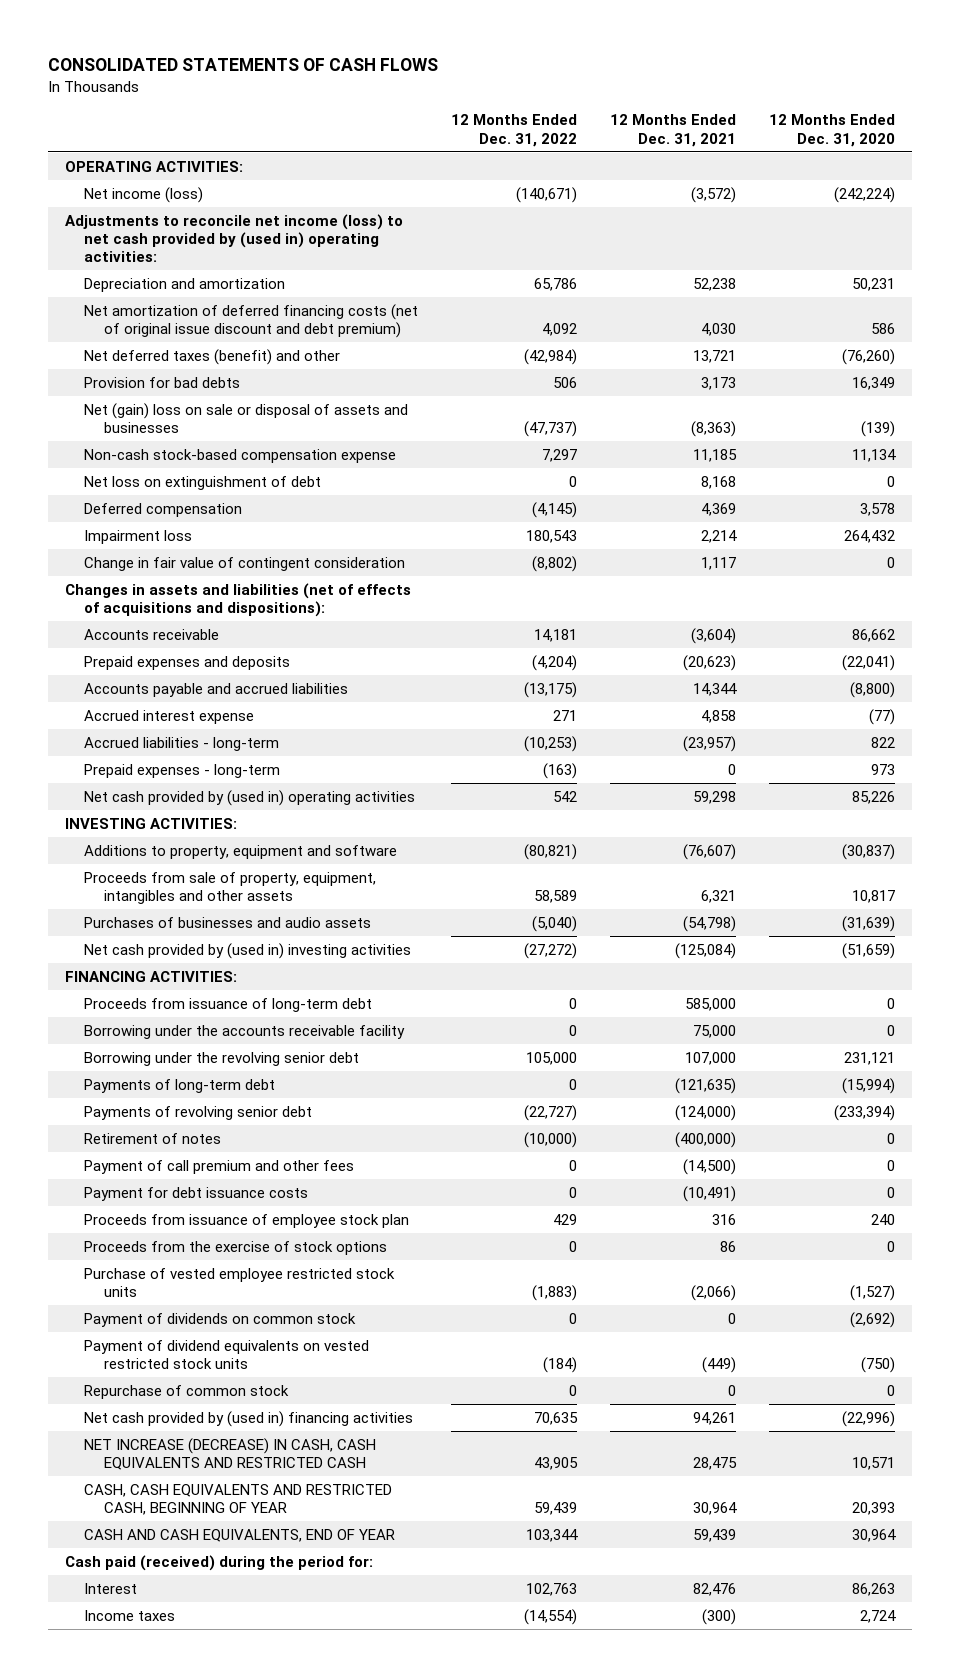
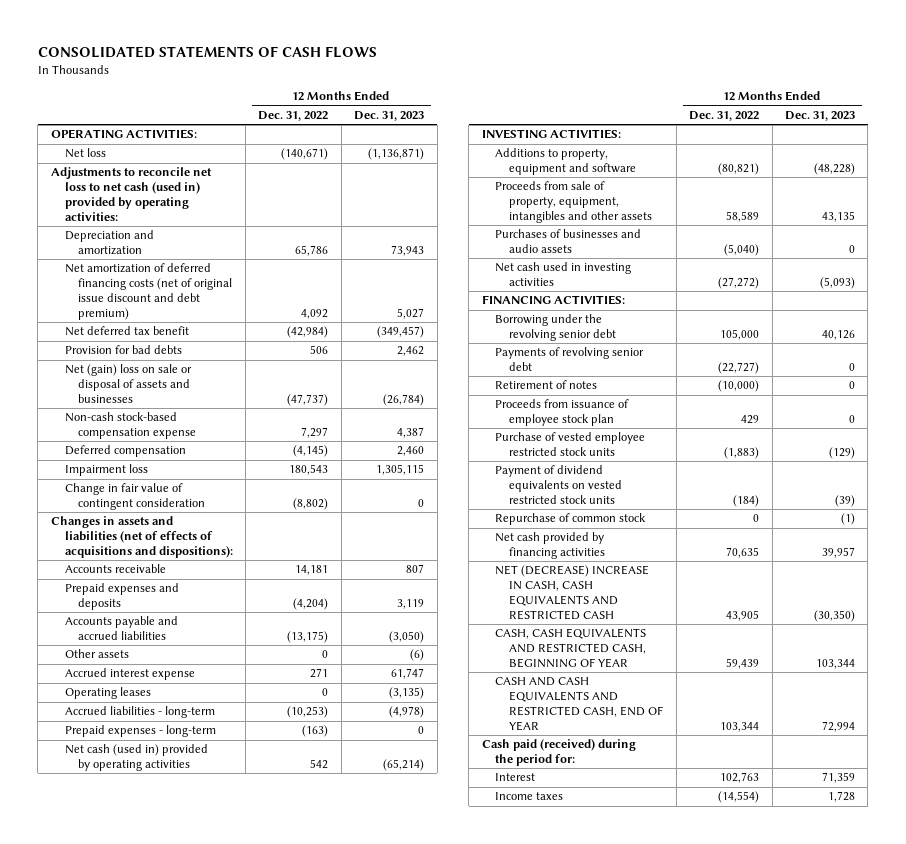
[610,114,737,147] 12 Months Ended Dec. 31, 2021 -> none
[769,114,896,147] 12 Months Ended Dec. 31, 2020 -> none
none -> [354,110,425,121] Dec. 31, 2023
[84,186,204,203] Net income (loss) -> [64,148,106,159] Net loss
[64,213,403,262] Adjustments to reconcile net income (loss) to net cash provided by (used in) operating activities: -> [50,167,212,222] Adjustments to reconcile net loss to net cash (used in) provided by operating activities:
[84,348,341,365] Net deferred taxes (benefit) and other -> [64,326,189,337] Net deferred tax benefit
[84,475,322,490] Net loss on extinguishment of debt -> none
none -> [64,649,129,659] Other assets
none -> [64,687,151,700] Operating leases
[84,789,416,806] Net cash provided by (used in) operating activities -> [64,744,208,772] Net cash (used in) provided by operating activities
[84,942,412,959] Net cash provided by (used in) investing activities -> [495,262,632,287] Net cash used in investing activities
[84,997,373,1012] Proceeds from issuance of long-term debt -> none
[84,1024,406,1039] Borrowing under the accounts receivable facility -> none
[84,1078,276,1093] Payments of long-term debt -> none
[84,1159,355,1174] Payment of call premium and other fees -> none
[84,1186,309,1201] Payment for debt issuance costs -> none
[84,1240,388,1255] Proceeds from the exercise of stock options -> none
[84,1312,357,1327] Payment of dividends on common stock -> none
[84,1410,414,1427] Net cash provided by (used in) financing activities -> [495,532,605,560] Net cash provided by financing activities
[84,1437,377,1470] NET INCREASE (DECREASE) IN CASH, CASH EQUIVALENTS AND RESTRICTED CASH -> [495,565,650,621] NET (DECREASE) INCREASE IN CASH, CASH EQUIVALENTS AND RESTRICTED CASH
[84,1528,396,1542] CASH AND CASH EQUIVALENTS, END OF YEAR -> [495,677,663,732] CASH AND CASH EQUIVALENTS AND RESTRICTED CASH, END OF YEAR

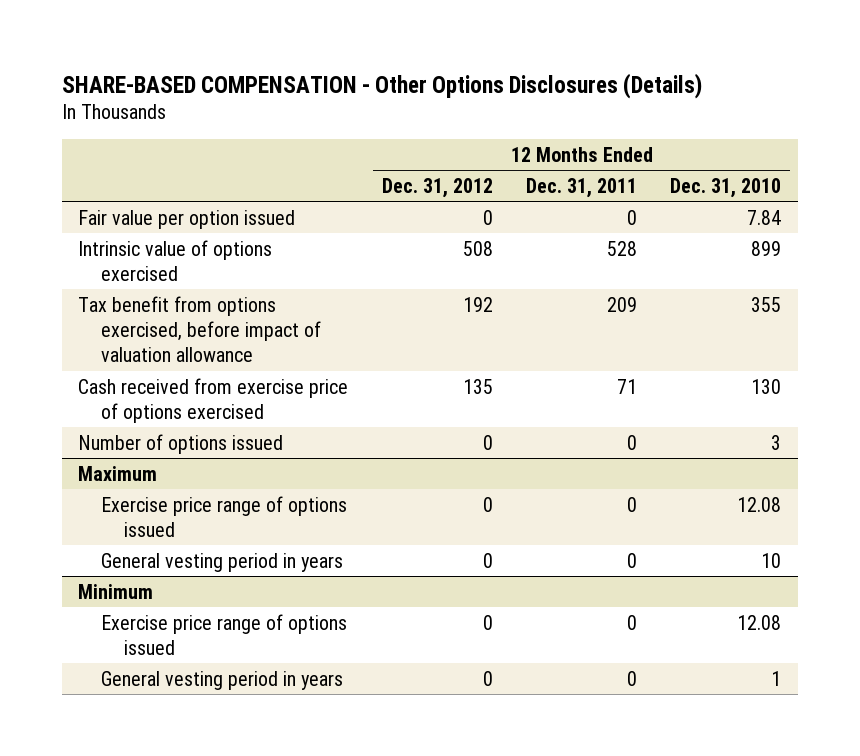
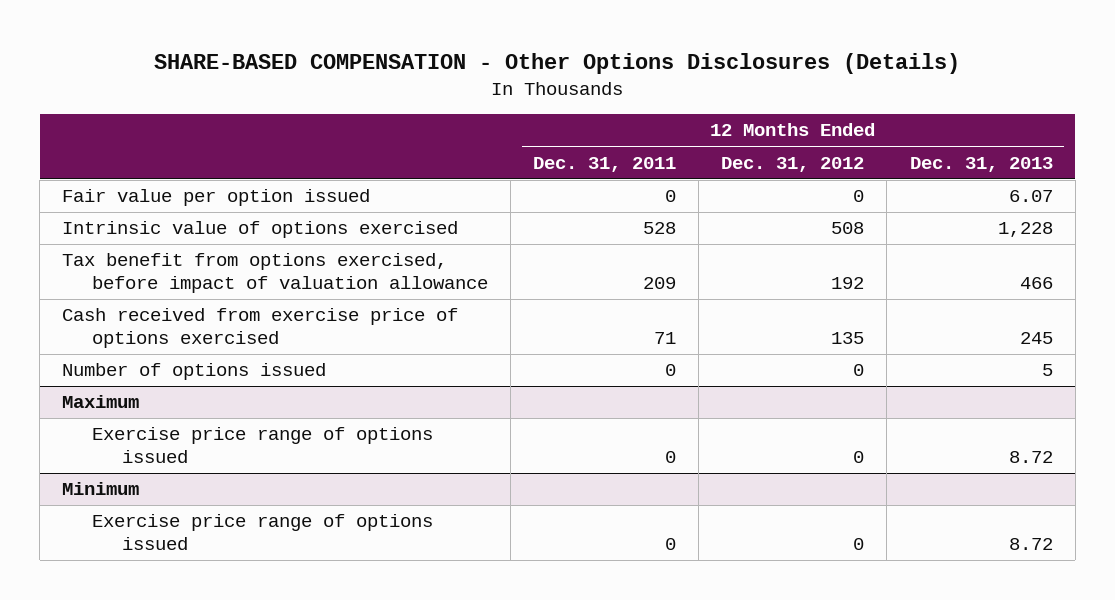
[670,177,782,198] Dec. 31, 2010 -> none
none -> [909,156,1053,172] Dec. 31, 2013
[101,552,344,572] General vesting period in years -> none
[101,670,344,690] General vesting period in years -> none

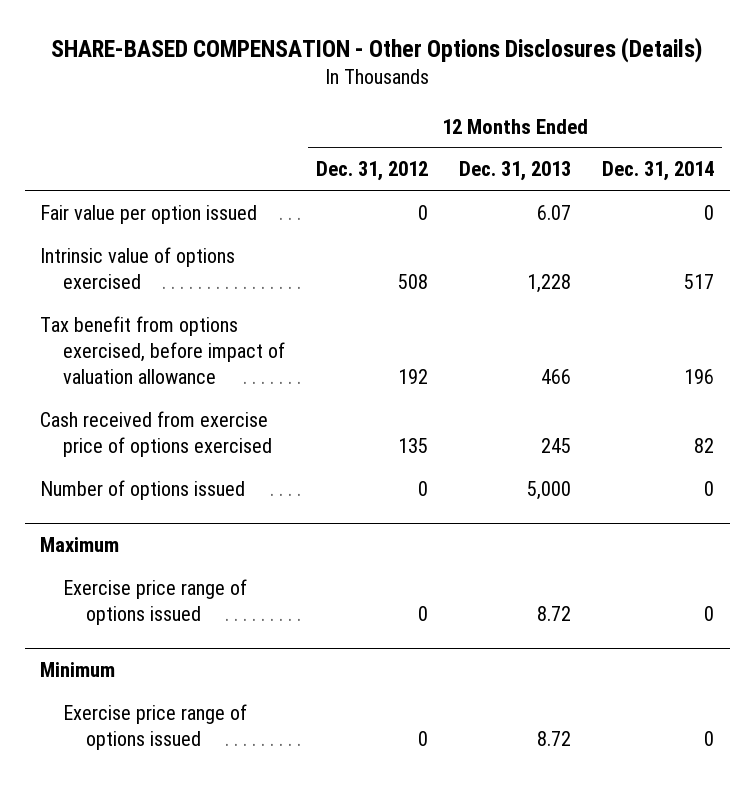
[533,156,677,172] Dec. 31, 2011 -> none
none -> [602,161,715,182] Dec. 31, 2014
[1041,364,1053,377] 5 -> [527,480,572,500] 5,000

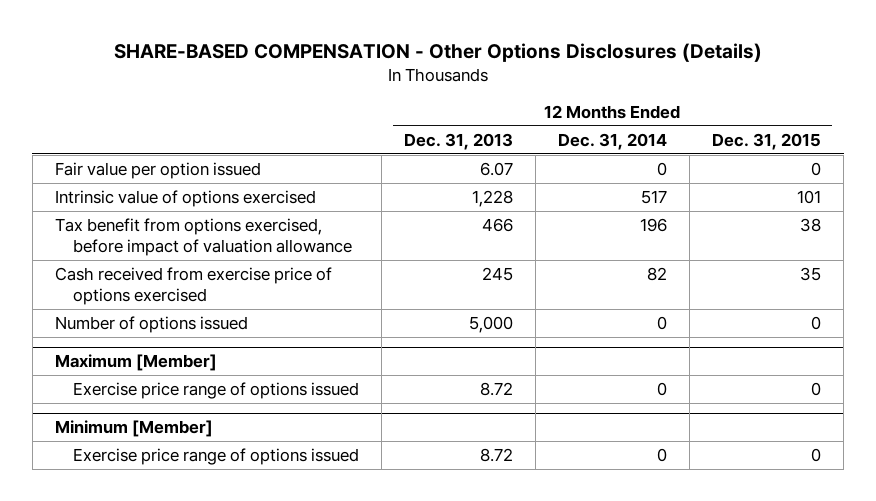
[316,161,429,182] Dec. 31, 2012 -> none
none -> [712,132,822,150] Dec. 31, 2015
[40,536,120,552] Maximum -> [54,354,217,372] Maximum [Member]
[40,661,116,677] Minimum -> [54,420,213,438] Minimum [Member]

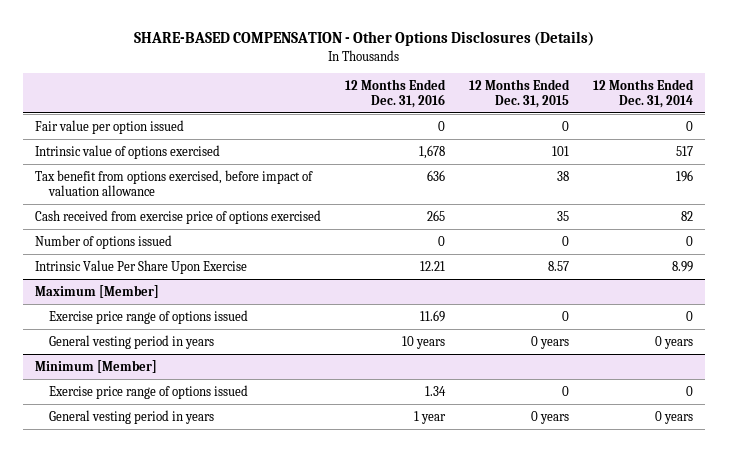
[403,132,513,150] Dec. 31, 2013 -> none
none -> [345,79,447,108] 12 Months Ended Dec. 31, 2016
none -> [35,259,248,274] Intrinsic Value Per Share Upon Exercise
none -> [48,334,214,349] General vesting period in years
none -> [48,409,214,424] General vesting period in years

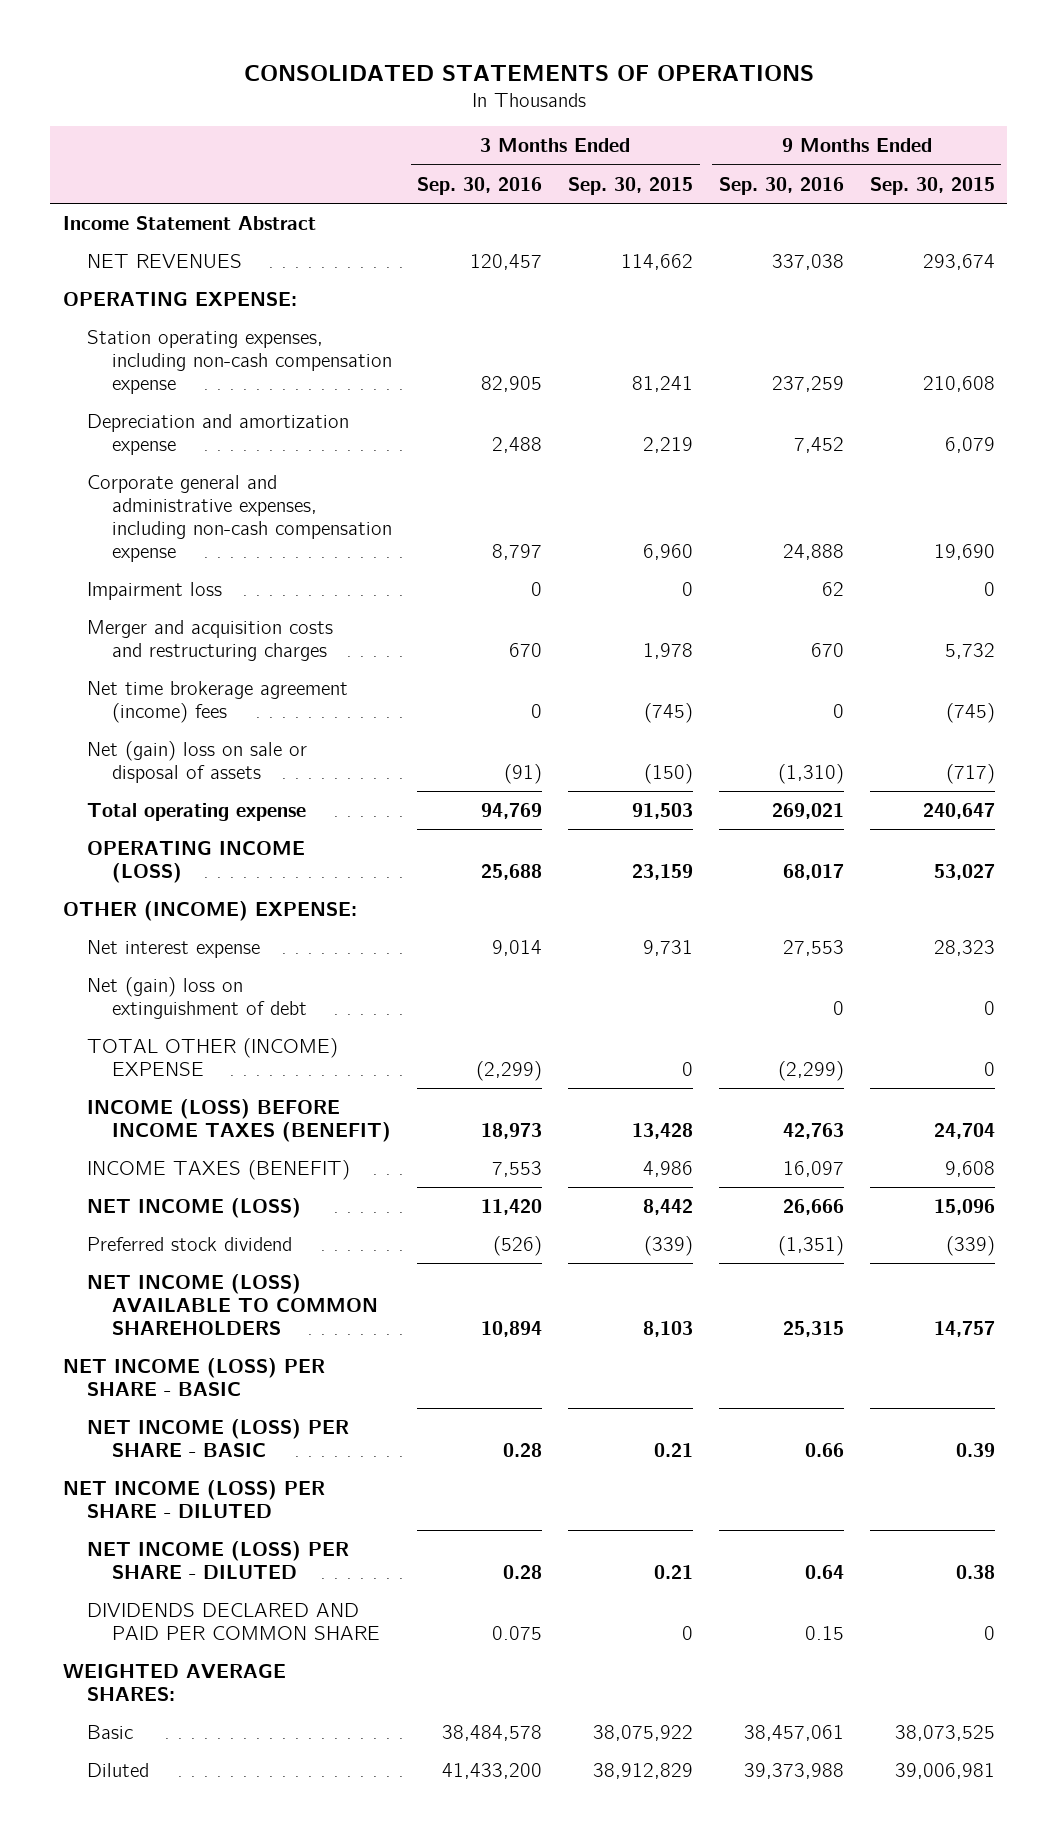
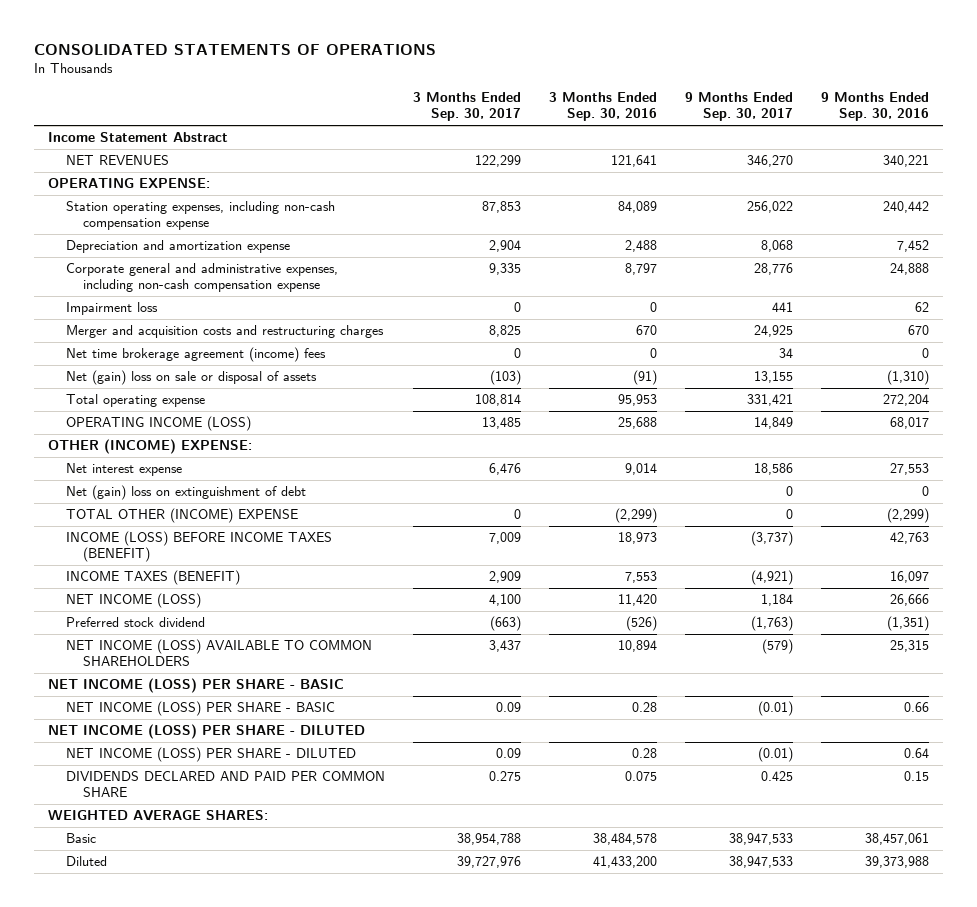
[568,176,694,195] Sep. 30, 2015 -> none
[869,176,995,195] Sep. 30, 2015 -> none
none -> [412,92,521,122] 3 Months Ended Sep. 30, 2017
none -> [684,92,793,122] 9 Months Ended Sep. 30, 2017
[470,253,543,270] 120,457 -> [610,155,657,168] 121,641
[771,253,844,270] 337,038 -> [882,155,929,168] 340,221
[481,375,543,392] 82,905 -> [617,201,657,214] 84,089
[771,375,844,392] 237,259 -> [882,201,929,214] 240,442
[481,802,543,819] 94,769 -> [617,394,657,407] 95,953
[771,802,844,819] 269,021 -> [882,394,929,407] 272,204

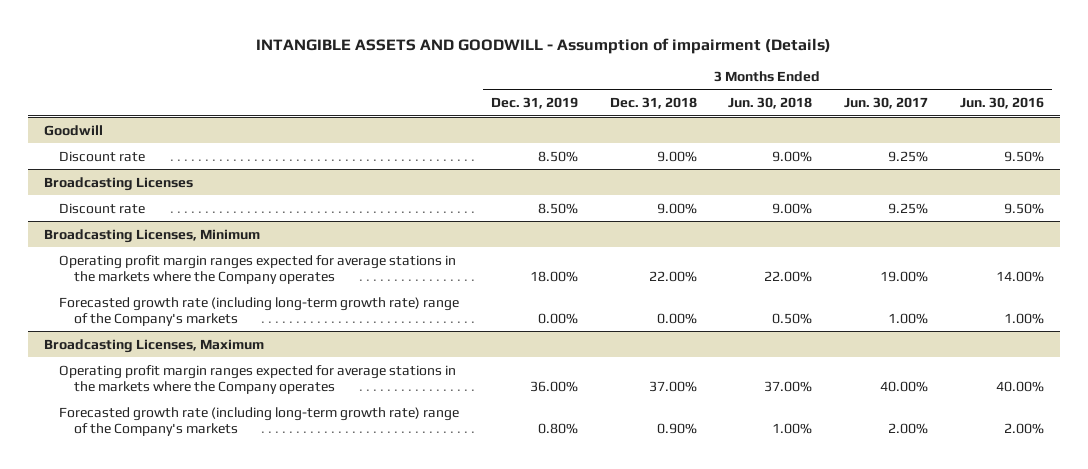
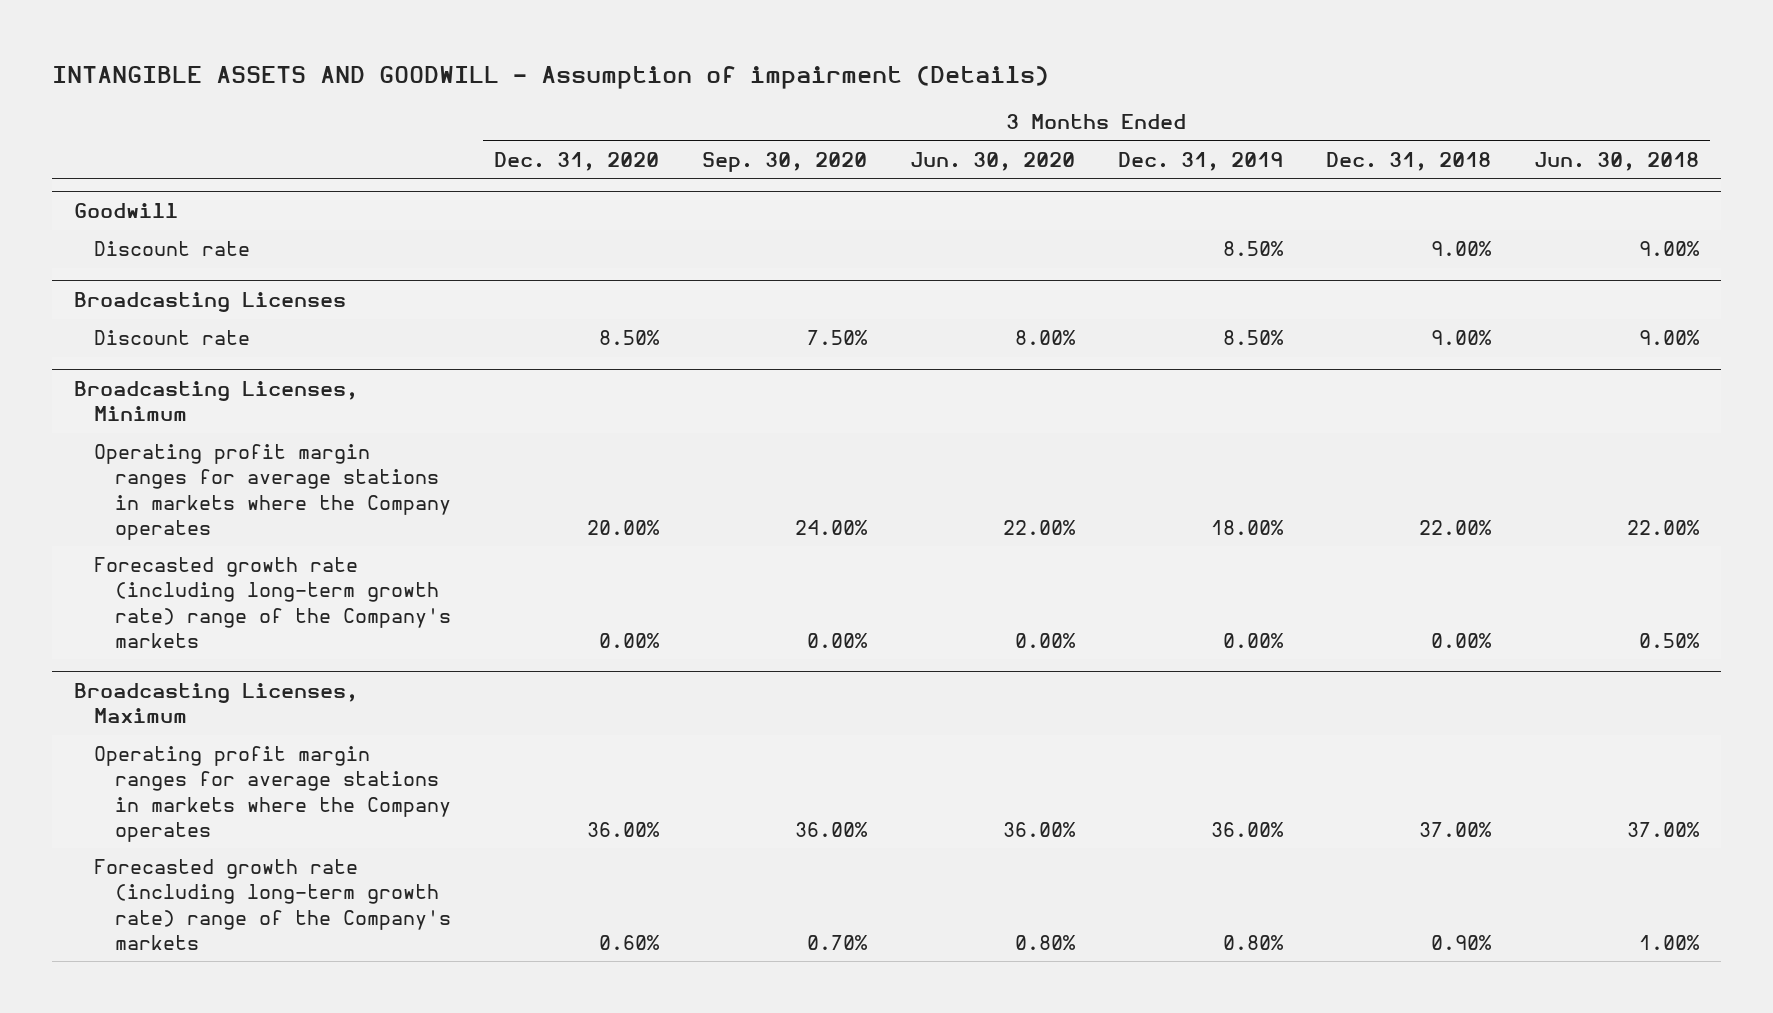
[844,97,929,110] Jun. 30, 2017 -> none
[959,97,1044,110] Jun. 30, 2016 -> none
none -> [493,151,659,171] Dec. 31, 2020
none -> [701,151,867,172] Sep. 30, 2020
none -> [909,151,1075,171] Jun. 30, 2020
[59,254,457,284] Operating profit margin ranges expected for average stations in the markets where the Company operates -> [94,444,451,540] Operating profit margin ranges for average stations in markets where the Company operates
[59,364,457,394] Operating profit margin ranges expected for average stations in the markets where the Company operates -> [94,746,451,842] Operating profit margin ranges for average stations in markets where the Company operates

